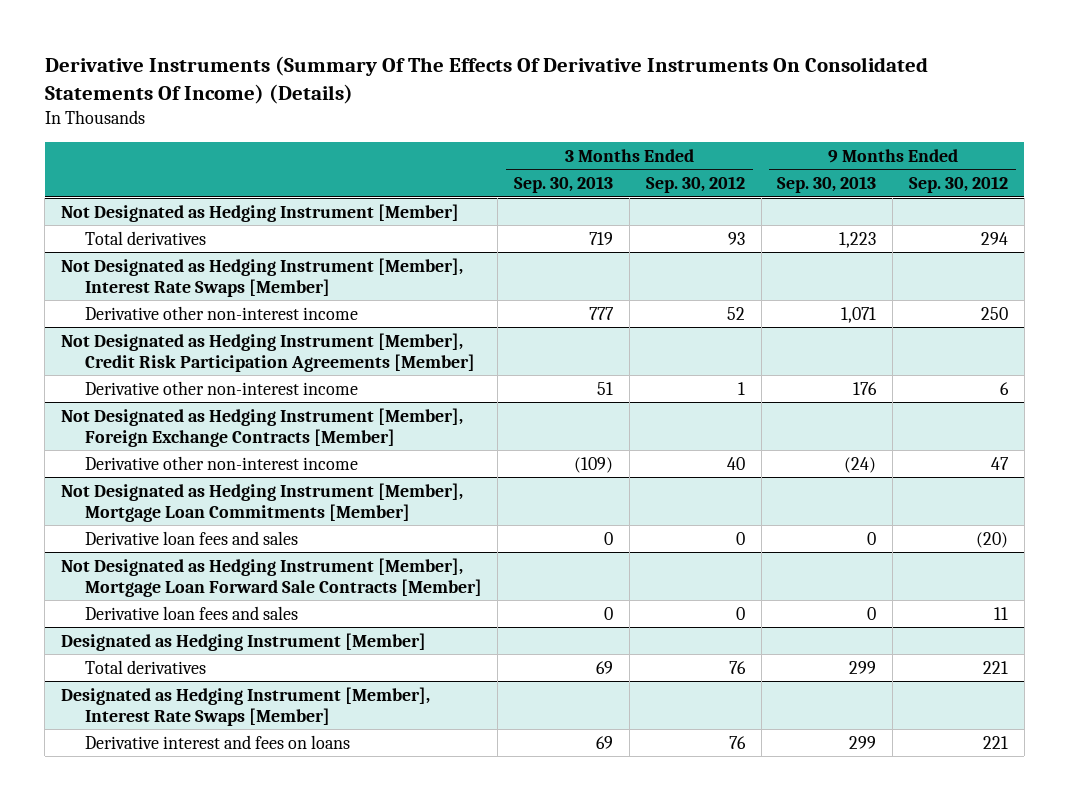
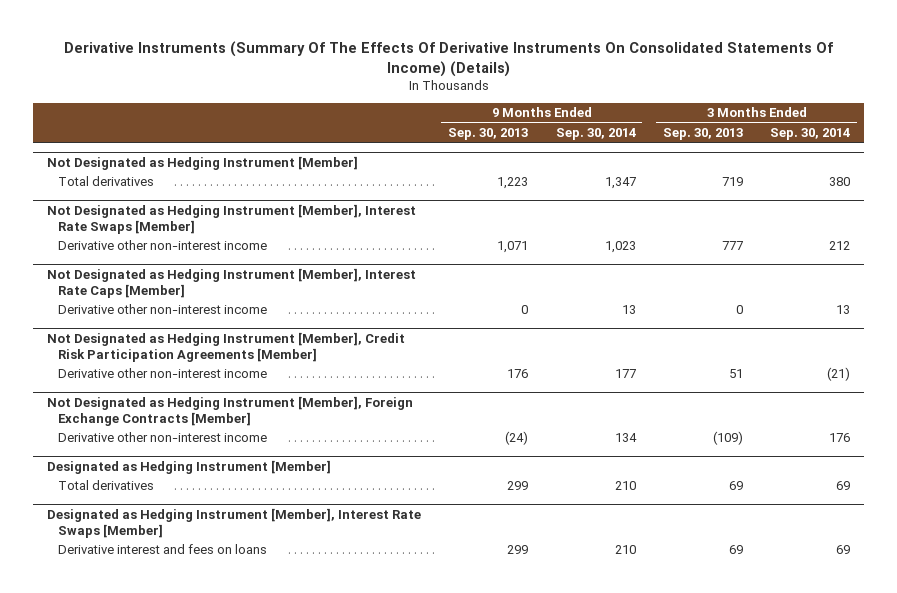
[645,175,745,193] Sep. 30, 2012 -> none
[909,175,1009,193] Sep. 30, 2012 -> none
none -> [555,128,636,141] Sep. 30, 2014
none -> [770,128,851,141] Sep. 30, 2014
none -> [46,267,416,298] Not Designated as Hedging Instrument [Member], Interest Rate Caps [Member]
none -> [58,304,268,315] Derivative other non-interest income
[60,482,463,522] Not Designated as Hedging Instrument [Member], Mortgage Loan Commitments [Member] -> none
[84,530,298,545] Derivative loan fees and sales -> none
[60,557,482,597] Not Designated as Hedging Instrument [Member], Mortgage Loan Forward Sale Contracts [Member] -> none
[84,605,298,620] Derivative loan fees and sales -> none

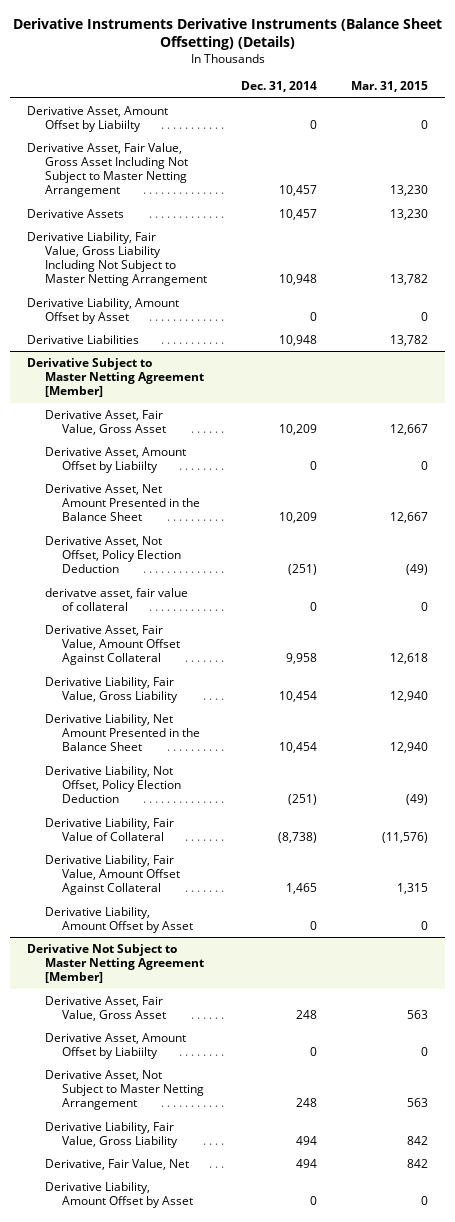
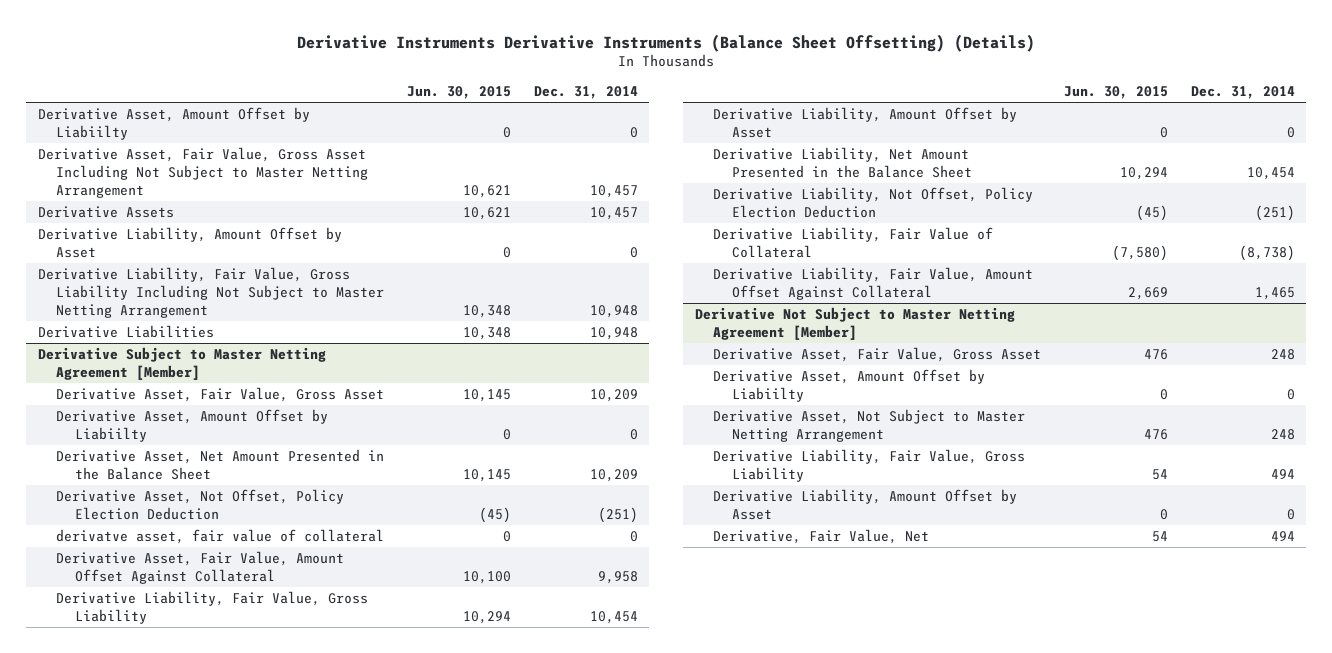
[350,81,428,93] Mar. 31, 2015 -> none
none -> [407,86,512,100] Jun. 30, 2015
[27,231,207,287] Derivative Liability, Fair Value, Gross Liability Including Not Subject to Master Netting Arrangement -> [37,266,385,318] Derivative Liability, Fair Value, Gross Liability Including Not Subject to Master Netting Arrangement
[44,906,194,933] Derivative Liability, Amount Offset by Asset -> [713,106,1018,138] Derivative Liability, Amount Offset by Asset
[44,1158,189,1170] Derivative, Fair Value, Net -> [713,528,930,544] Derivative, Fair Value, Net

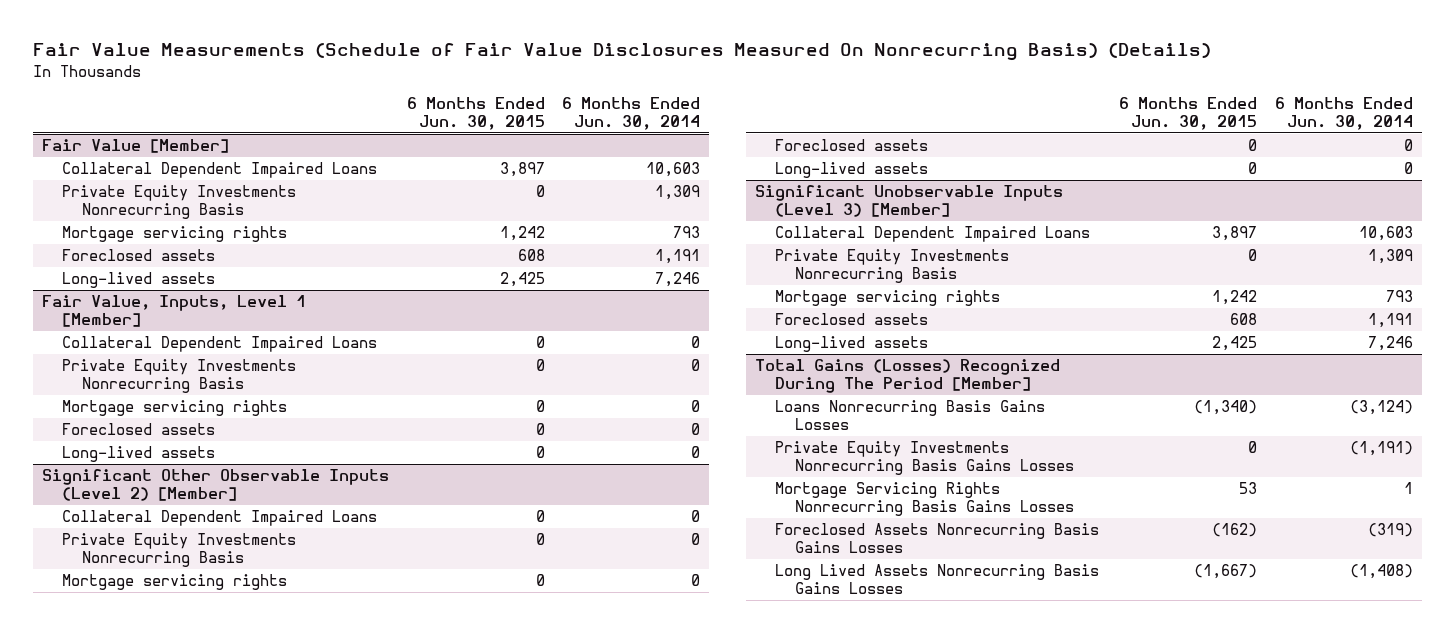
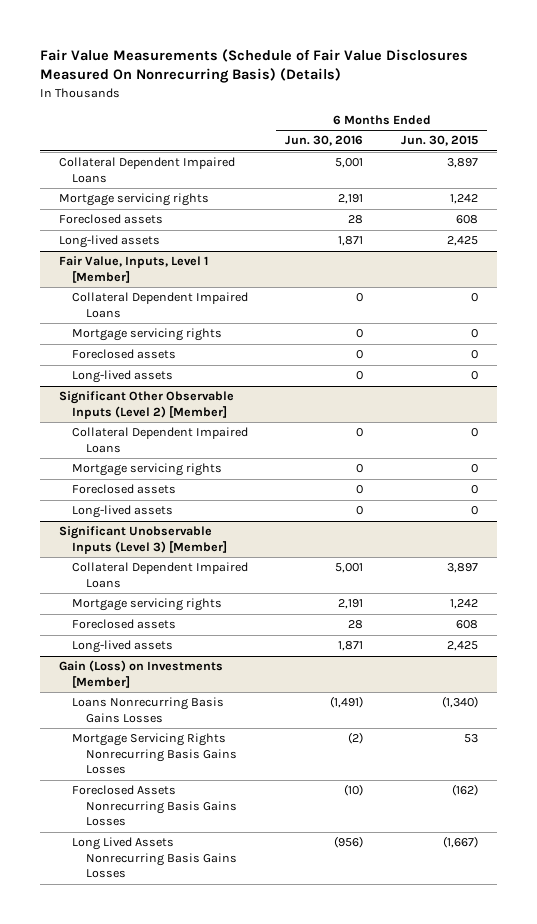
[562,96,701,130] 6 Months Ended Jun. 30, 2014 -> none
none -> [285,135,364,147] Jun. 30, 2016
[42,139,230,154] Fair Value [Member] -> none
[62,185,297,220] Private Equity Investments Nonrecurring Basis -> none
[62,359,297,394] Private Equity Investments Nonrecurring Basis -> none
[62,533,297,568] Private Equity Investments Nonrecurring Basis -> none
[774,249,1009,284] Private Equity Investments Nonrecurring Basis -> none
[754,359,1060,394] Total Gains (Losses) Recognized During The Period [Member] -> none
none -> [58,660,223,688] Gain (Loss) on Investments [Member]
[774,441,1075,476] Private Equity Investments Nonrecurring Basis Gains Losses -> none

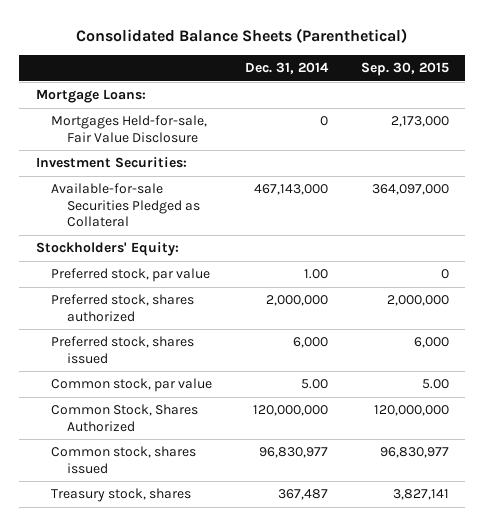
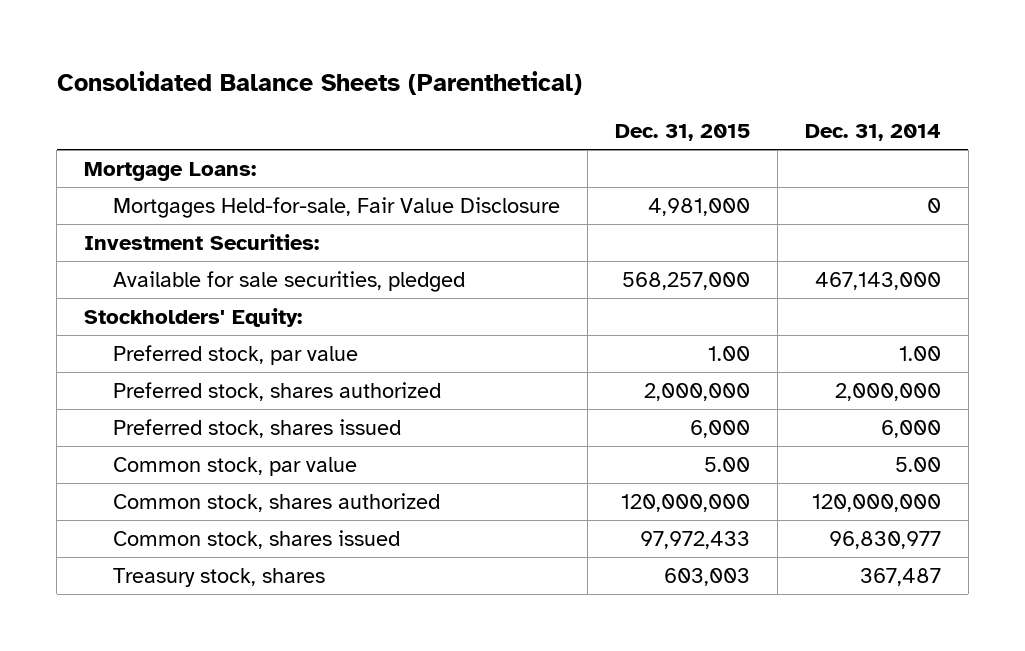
[360,62,449,77] Sep. 30, 2015 -> none
none -> [614,124,750,142] Dec. 31, 2015
[51,183,200,227] Available-for-sale Securities Pledged as Collateral -> [112,270,465,292] Available for sale securities, pledged
[51,404,199,432] Common Stock, Shares Authorized -> [112,492,440,512] Common stock, shares authorized

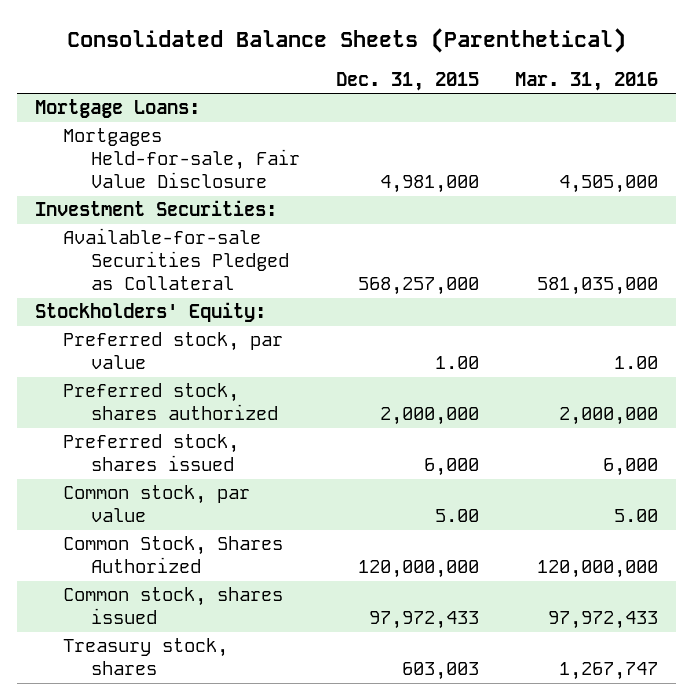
[804,124,941,142] Dec. 31, 2014 -> none
none -> [515,72,659,92] Mar. 31, 2016
[112,270,465,292] Available for sale securities, pledged -> [63,228,290,291] Available-for-sale Securities Pledged as Collateral
[112,492,440,512] Common stock, shares authorized -> [63,536,284,574] Common Stock, Shares Authorized

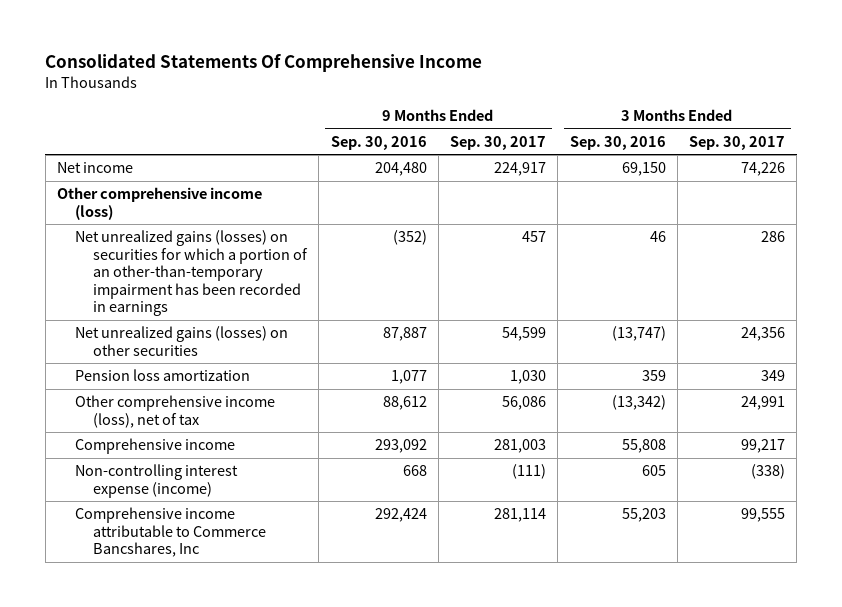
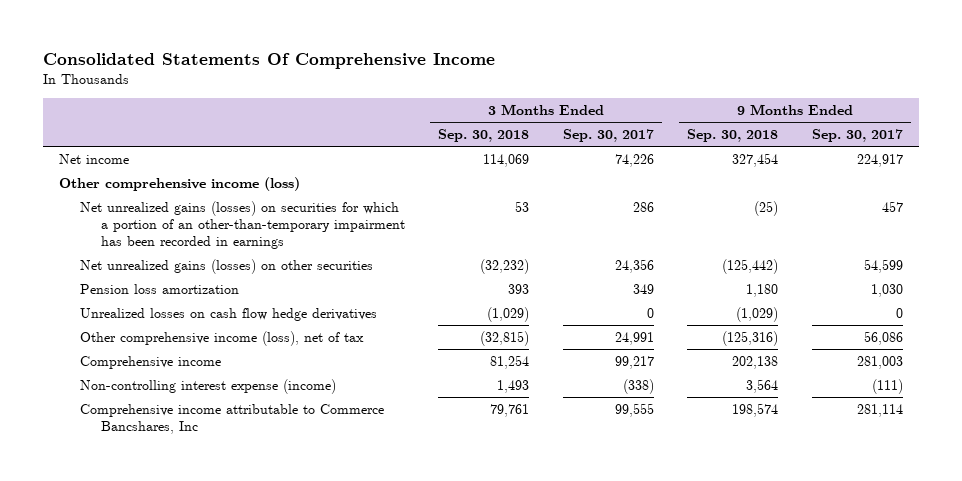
[330,135,427,150] Sep. 30, 2016 -> none
[569,135,666,150] Sep. 30, 2016 -> none
none -> [438,129,530,143] Sep. 30, 2018
none -> [687,129,779,143] Sep. 30, 2018
none -> [79,308,377,322] Unrealized losses on cash flow hedge derivatives

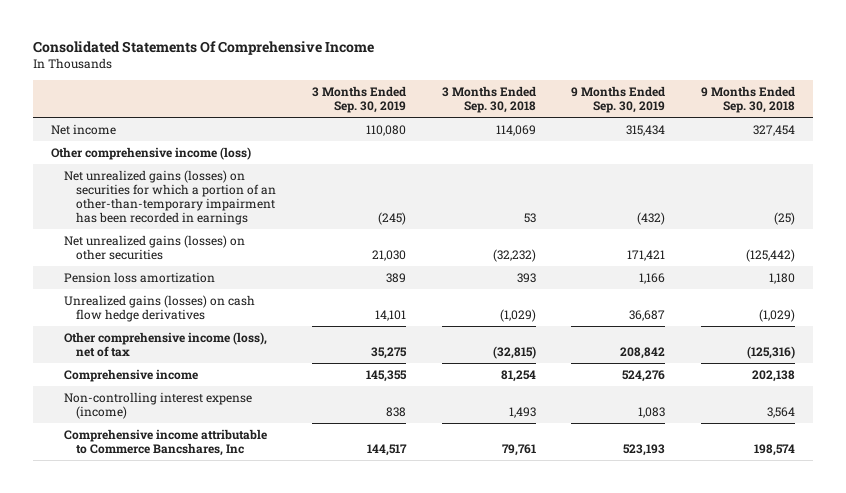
[562,129,654,143] Sep. 30, 2017 -> none
[811,129,903,143] Sep. 30, 2017 -> none
none -> [311,85,406,113] 3 Months Ended Sep. 30, 2019
none -> [571,85,666,113] 9 Months Ended Sep. 30, 2019
[79,308,377,322] Unrealized losses on cash flow hedge derivatives -> [63,294,255,322] Unrealized gains (losses) on cash flow hedge derivatives

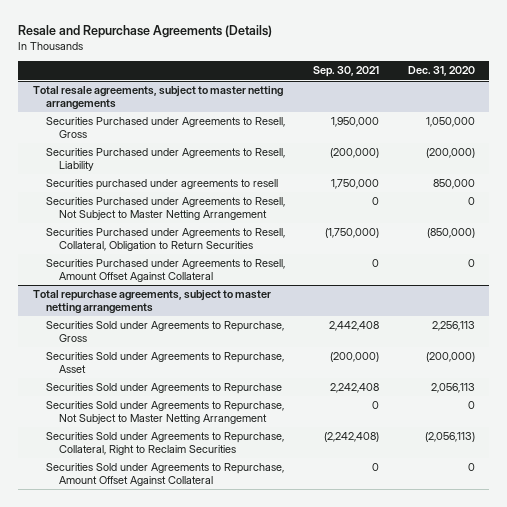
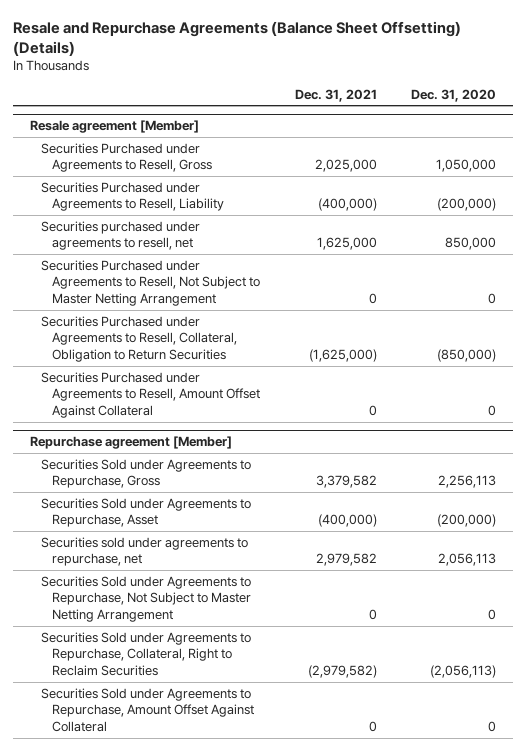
[18,25,273,39] Resale and Repurchase Agreements (Details) -> [12,20,461,56] Resale and Repurchase Agreements (Balance Sheet Offsetting) (Details)
[313,66,380,78] Sep. 30, 2021 -> none
none -> [294,88,377,102] Dec. 31, 2021
[32,86,283,111] Total resale agreements, subject to master netting arrangements -> [30,120,200,134] Resale agreement [Member]
[45,179,278,191] Securities purchased under agreements to resell -> [41,220,201,251] Securities purchased under agreements to resell, net
[32,290,271,315] Total repurchase agreements, subject to master netting arrangements -> [30,436,233,450] Repurchase agreement [Member]
[45,383,282,395] Securities Sold under Agreements to Repurchase -> [41,536,249,567] Securities sold under agreements to repurchase, net

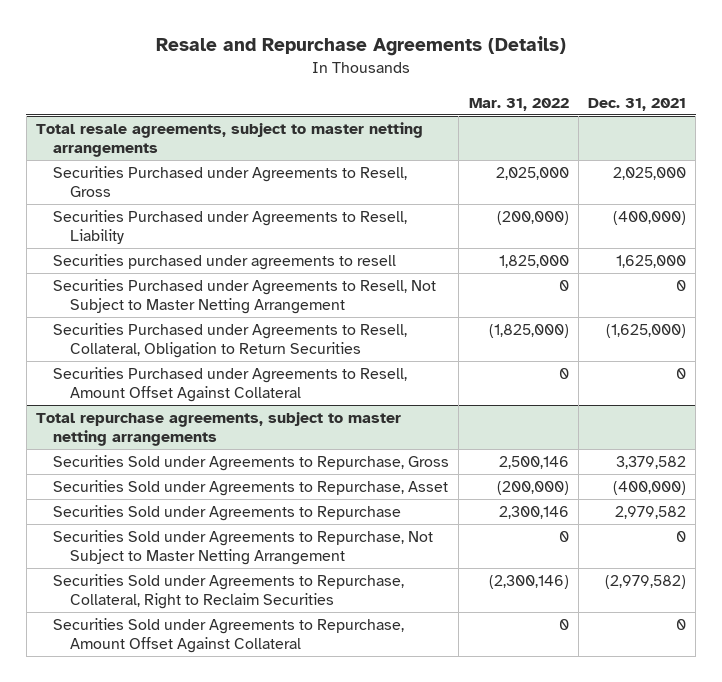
[12,20,461,56] Resale and Repurchase Agreements (Balance Sheet Offsetting) (Details) -> [156,36,567,57] Resale and Repurchase Agreements (Details)
[411,88,497,102] Dec. 31, 2020 -> none
none -> [468,97,569,111] Mar. 31, 2022
[30,120,200,134] Resale agreement [Member] -> [35,122,423,157] Total resale agreements, subject to master netting arrangements
[41,220,201,251] Securities purchased under agreements to resell, net -> [53,254,397,271] Securities purchased under agreements to resell
[30,436,233,450] Repurchase agreement [Member] -> [35,412,401,446] Total repurchase agreements, subject to master netting arrangements
[41,536,249,567] Securities sold under agreements to repurchase, net -> [53,505,402,522] Securities Sold under Agreements to Repurchase

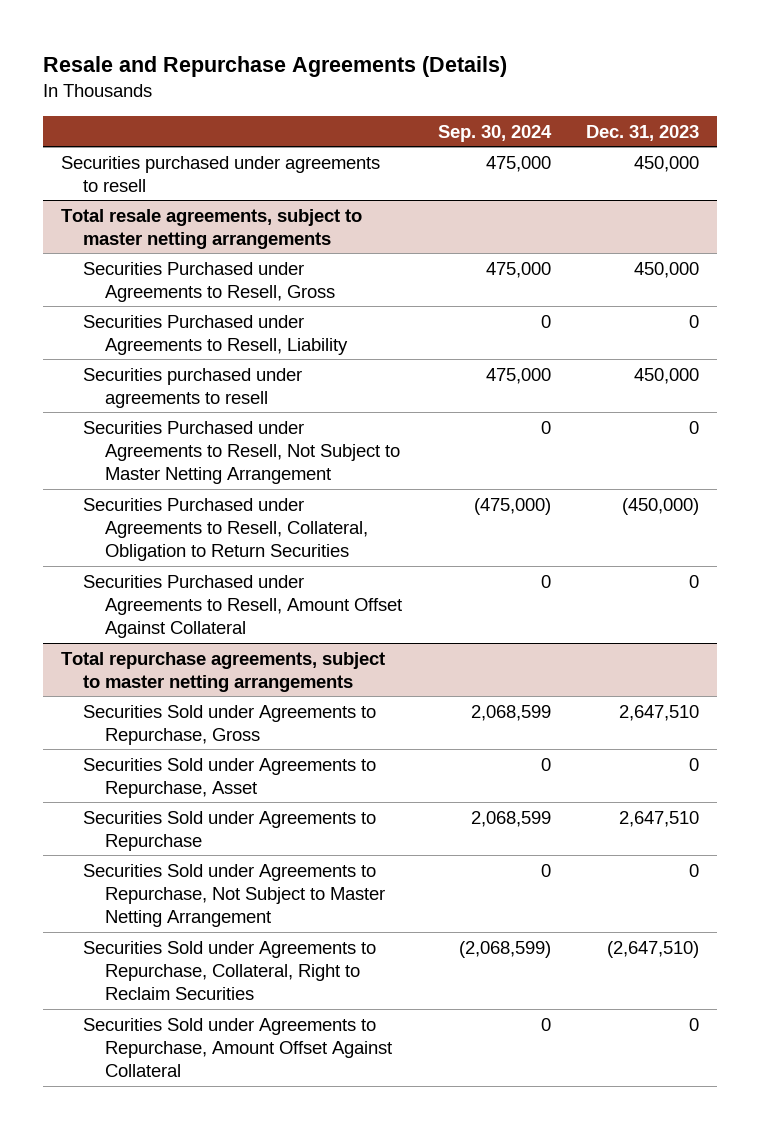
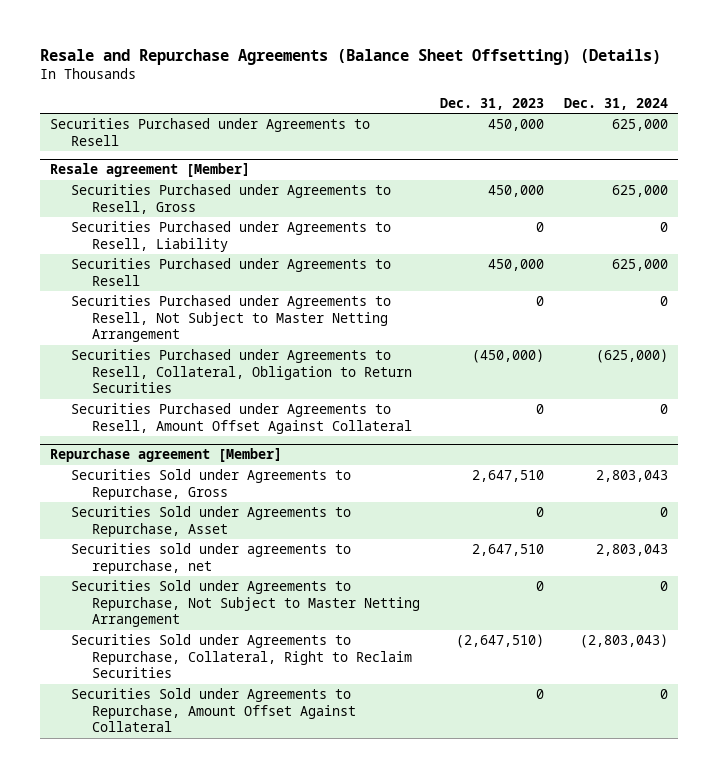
[43,56,508,78] Resale and Repurchase Agreements (Details) -> [39,48,661,65] Resale and Repurchase Agreements (Balance Sheet Offsetting) (Details)
[437,124,552,142] Sep. 30, 2024 -> none
none -> [563,98,668,111] Dec. 31, 2024
[60,155,380,192] Securities purchased under agreements to resell -> [49,118,370,146] Securities Purchased under Agreements to Resell
[60,208,362,249] Total resale agreements, subject to master netting arrangements -> [49,163,250,178] Resale agreement [Member]
[83,367,303,408] Securities purchased under agreements to resell -> [70,258,391,286] Securities Purchased under Agreements to Resell
[60,651,385,692] Total repurchase agreements, subject to master netting arrangements -> [49,448,282,463] Repurchase agreement [Member]
[83,810,377,851] Securities Sold under Agreements to Repurchase -> [70,543,351,574] Securities sold under agreements to repurchase, net

